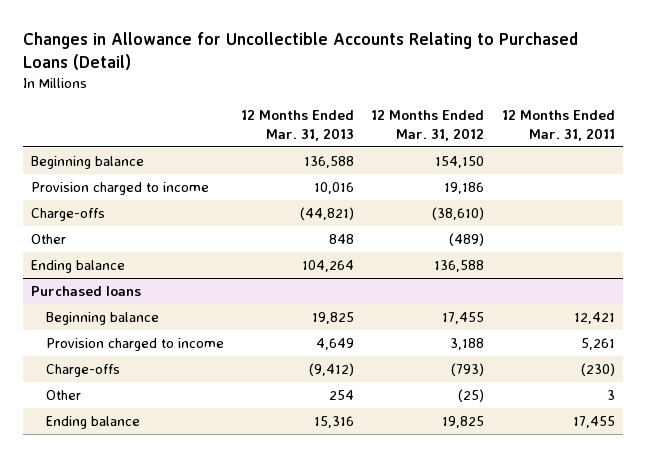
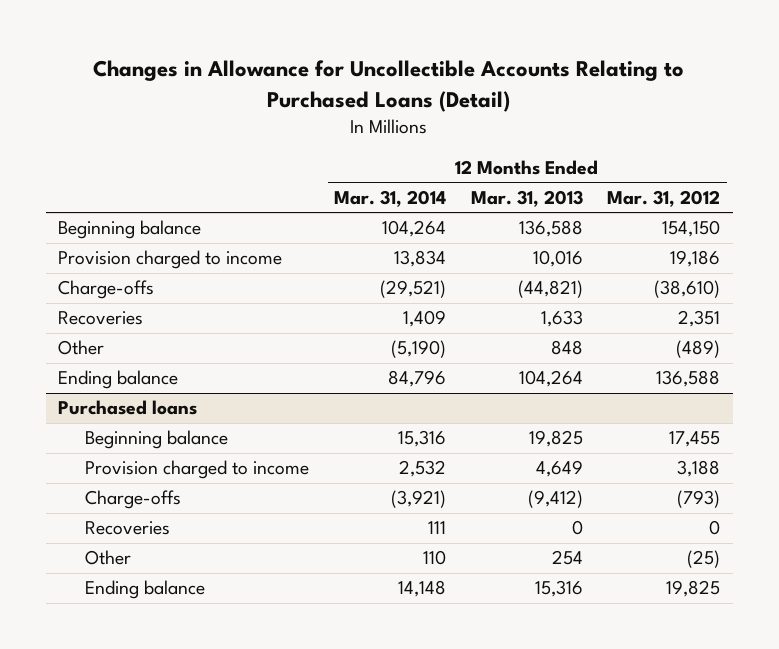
[501,110,615,141] 12 Months Ended Mar. 31, 2011 -> none
none -> [333,189,446,207] Mar. 31, 2014
none -> [58,311,144,326] Recoveries
none -> [85,521,171,536] Recoveries

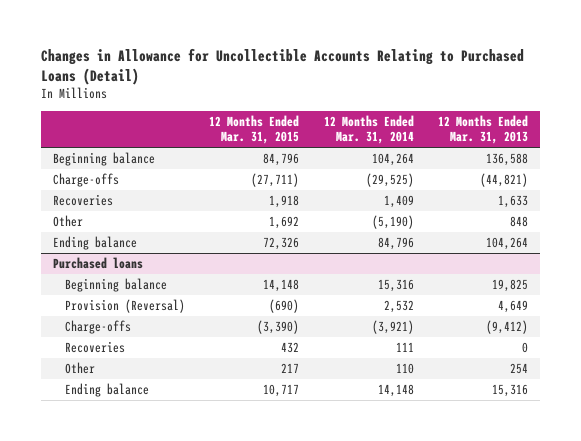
[607,189,721,207] Mar. 31, 2012 -> none
none -> [209,114,300,145] 12 Months Ended Mar. 31, 2015
[58,250,283,270] Provision charged to income -> none
[379,280,446,299] (29,521) -> [365,173,414,188] (29,525)
[85,460,310,480] Provision charged to income -> [65,299,186,314] Provision (Reversal)

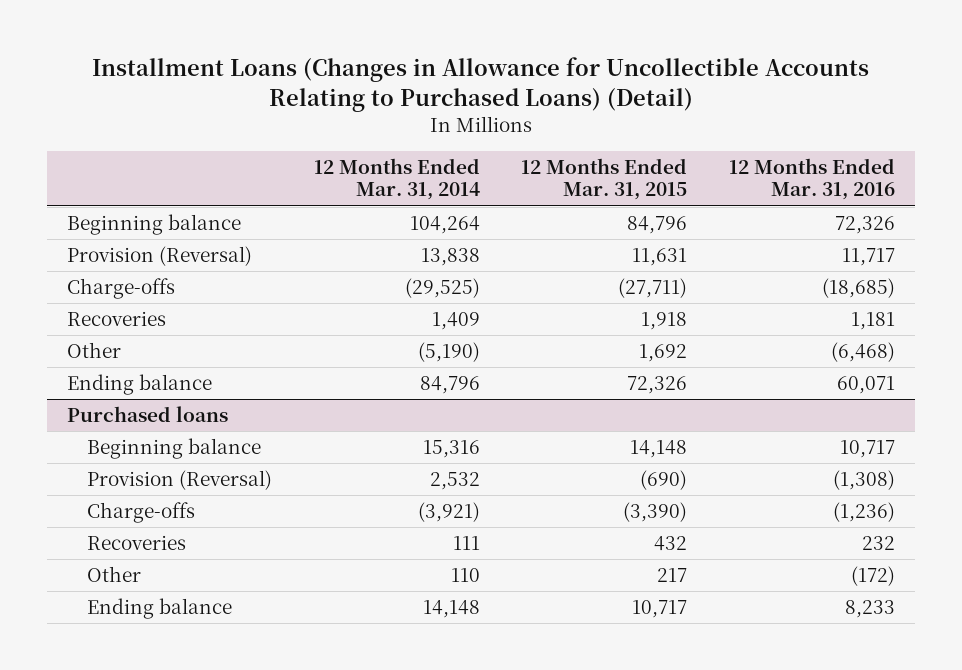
[40,47,524,85] Changes in Allowance for Uncollectible Accounts Relating to Purchased Loans (Detail) -> [91,57,869,113] Installment Loans (Changes in Allowance for Uncollectible Accounts Relating to Purchased Loans) (Detail)
[438,114,529,145] 12 Months Ended Mar. 31, 2013 -> none
none -> [728,158,895,201] 12 Months Ended Mar. 31, 2016
none -> [67,246,253,267] Provision (Reversal)

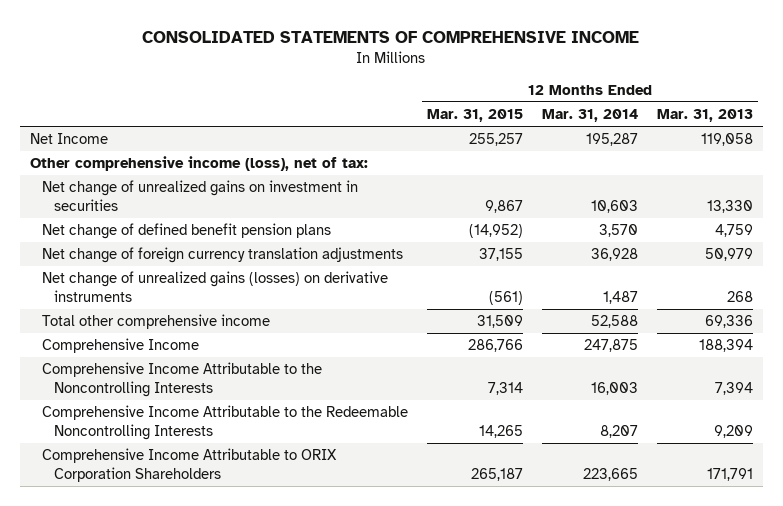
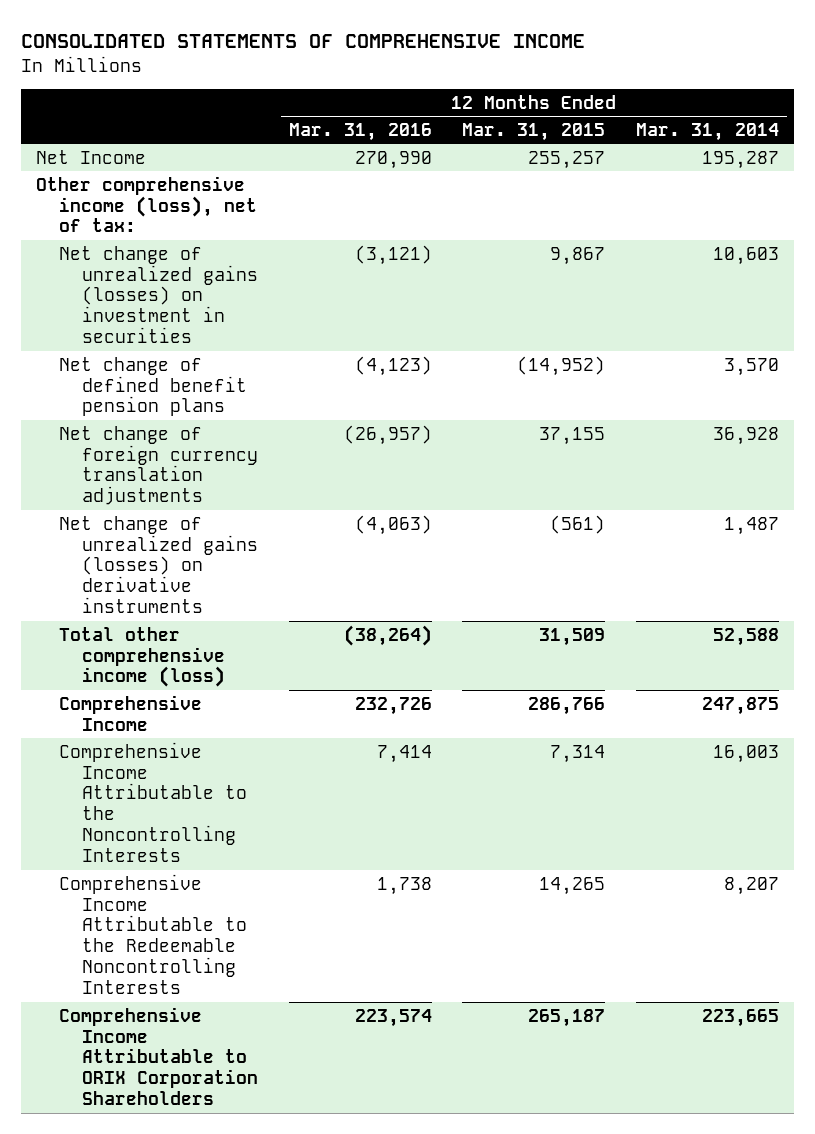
[657,109,754,123] Mar. 31, 2013 -> none
none -> [288,122,432,141] Mar. 31, 2016
[41,180,358,212] Net change of unrealized gains on investment in securities -> [59,245,259,344] Net change of unrealized gains (losses) on investment in securities
[41,314,270,330] Total other comprehensive income -> [59,626,226,688] Total other comprehensive income (loss)

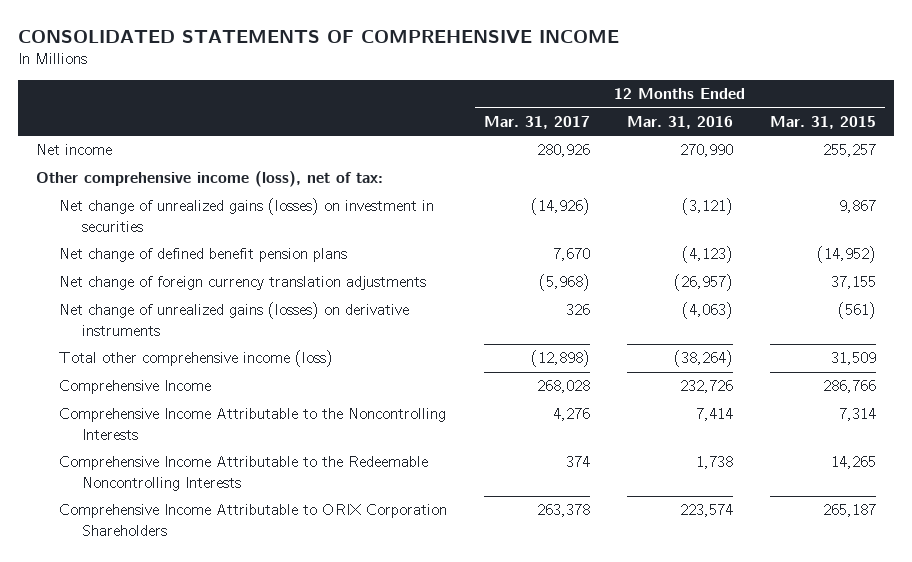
[636,122,780,141] Mar. 31, 2014 -> none
none -> [484,115,591,129] Mar. 31, 2017
[36,149,147,164] Net Income -> [36,144,113,156] Net income

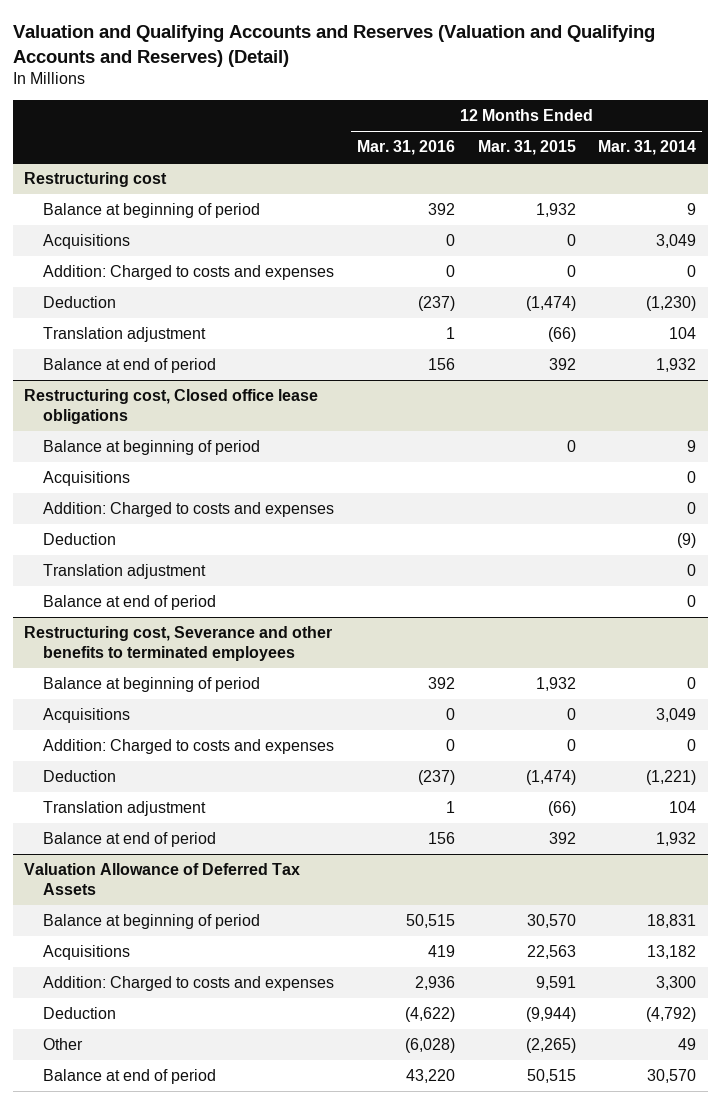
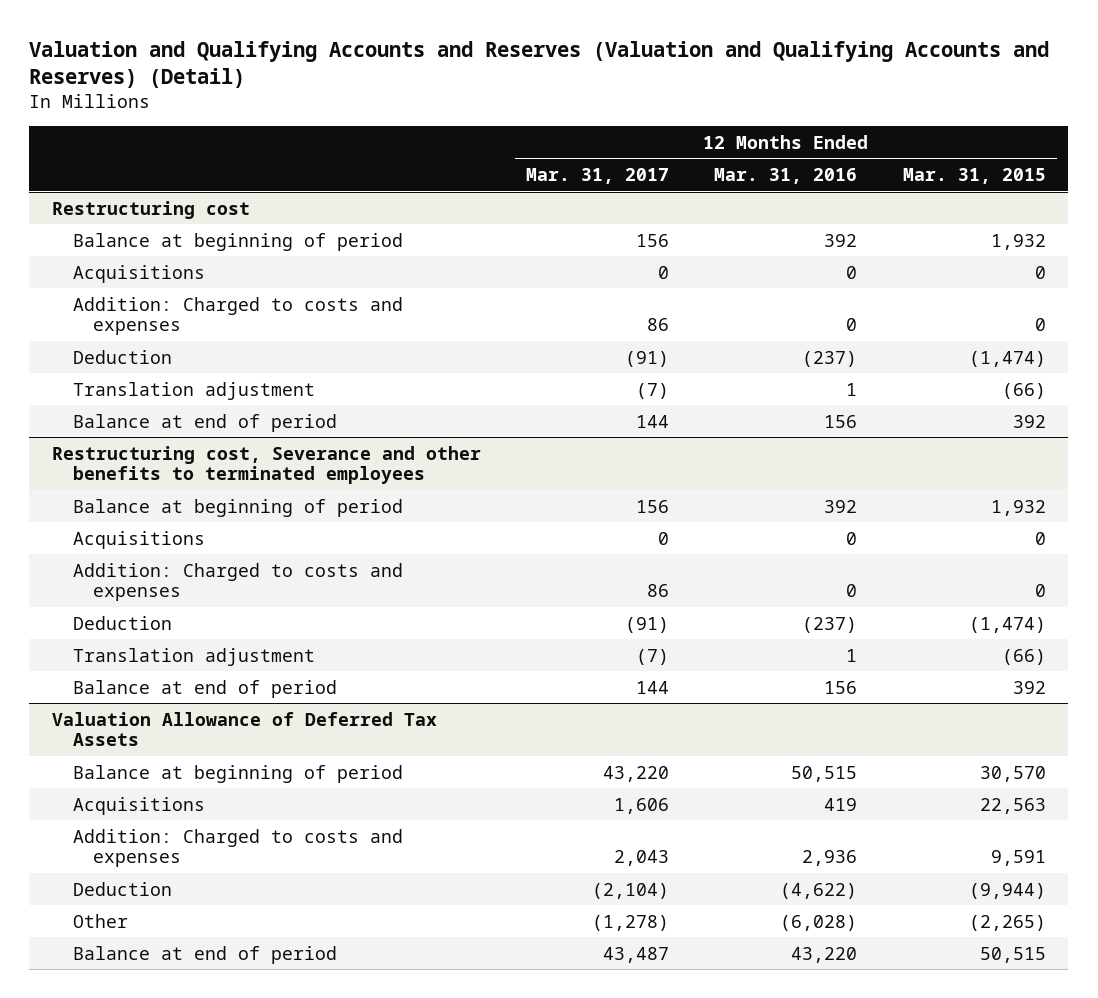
[598,140,697,156] Mar. 31, 2014 -> none
none -> [526,168,670,185] Mar. 31, 2017
[24,388,319,424] Restructuring cost, Closed office lease obligations -> none
[43,439,261,455] Balance at beginning of period -> none
[43,470,131,486] Acquisitions -> none
[43,501,335,517] Addition: Charged to costs and expenses -> none
[43,532,117,545] Deduction -> none
[43,563,207,579] Translation adjustment -> none
[43,594,217,610] Balance at end of period -> none

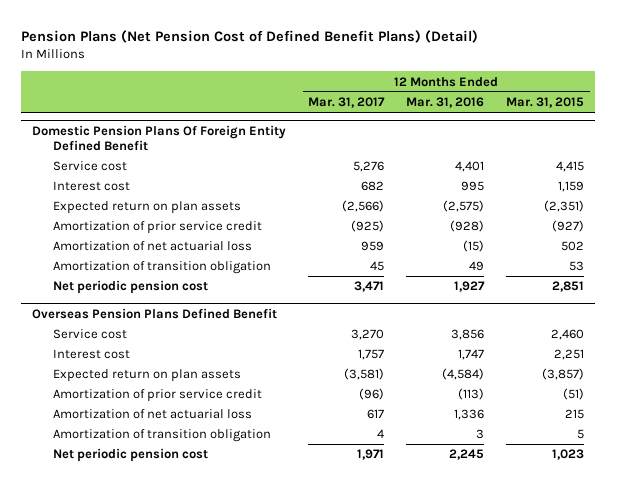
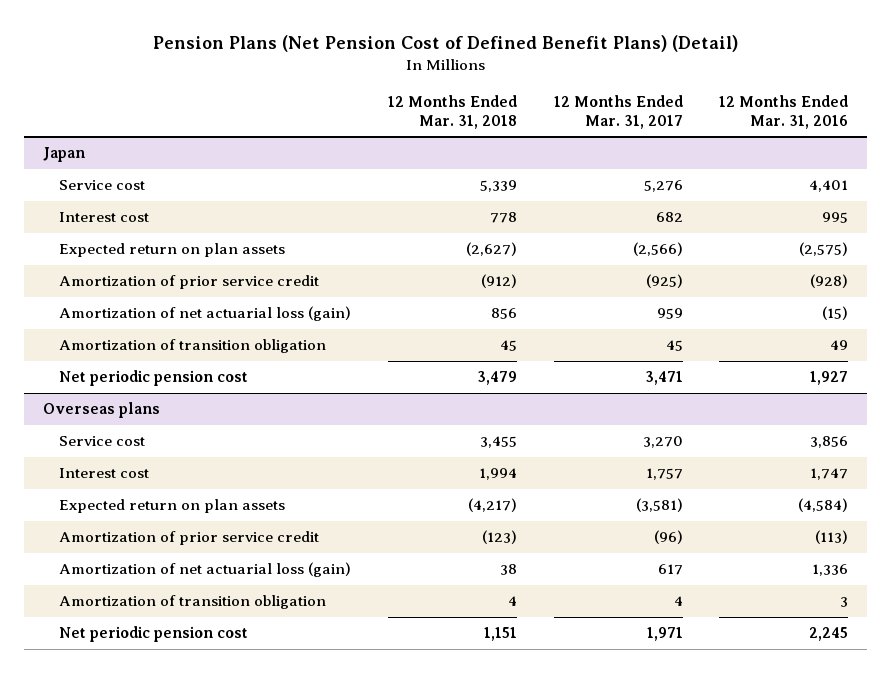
[506,96,585,108] Mar. 31, 2015 -> none
none -> [387,94,517,129] 12 Months Ended Mar. 31, 2018
[32,124,287,152] Domestic Pension Plans Of Foreign Entity Defined Benefit -> none
none -> [42,147,85,163] Japan
[52,241,252,252] Amortization of net actuarial loss -> [58,306,351,322] Amortization of net actuarial loss (gain)
[32,307,278,319] Overseas Pension Plans Defined Benefit -> none
none -> [42,402,160,419] Overseas plans
[52,409,252,420] Amortization of net actuarial loss -> [58,562,351,578] Amortization of net actuarial loss (gain)

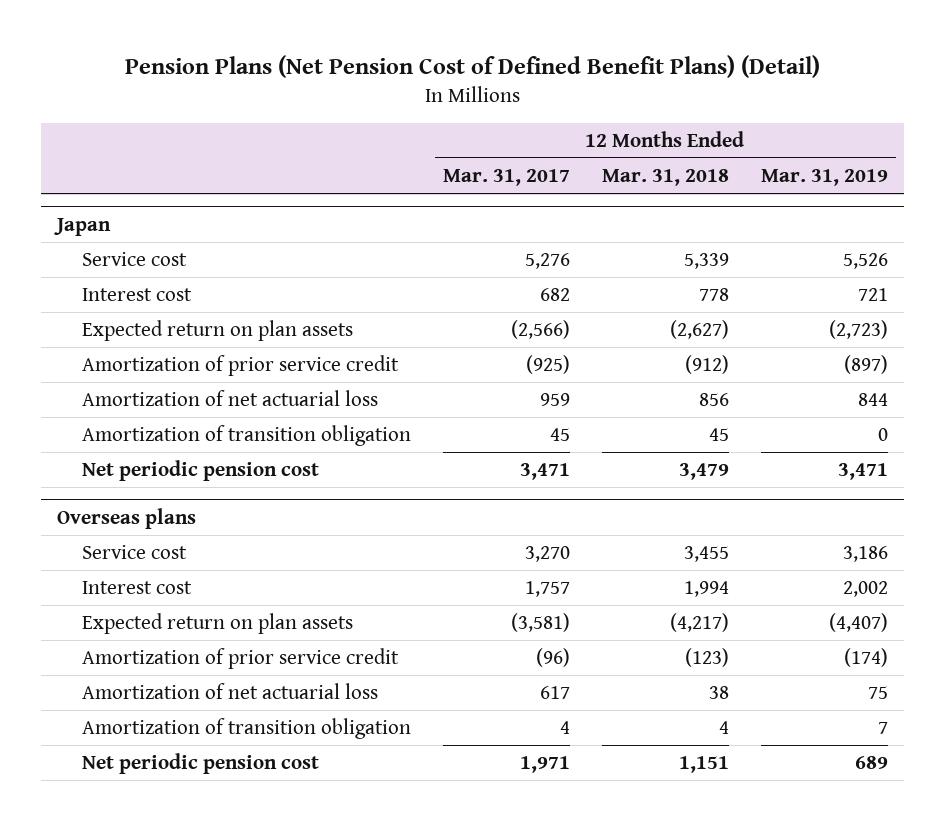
[719,94,849,129] 12 Months Ended Mar. 31, 2016 -> none
none -> [760,169,888,187] Mar. 31, 2019
[58,306,351,322] Amortization of net actuarial loss (gain) -> [81,390,378,407] Amortization of net actuarial loss
[58,562,351,578] Amortization of net actuarial loss (gain) -> [81,683,378,700] Amortization of net actuarial loss

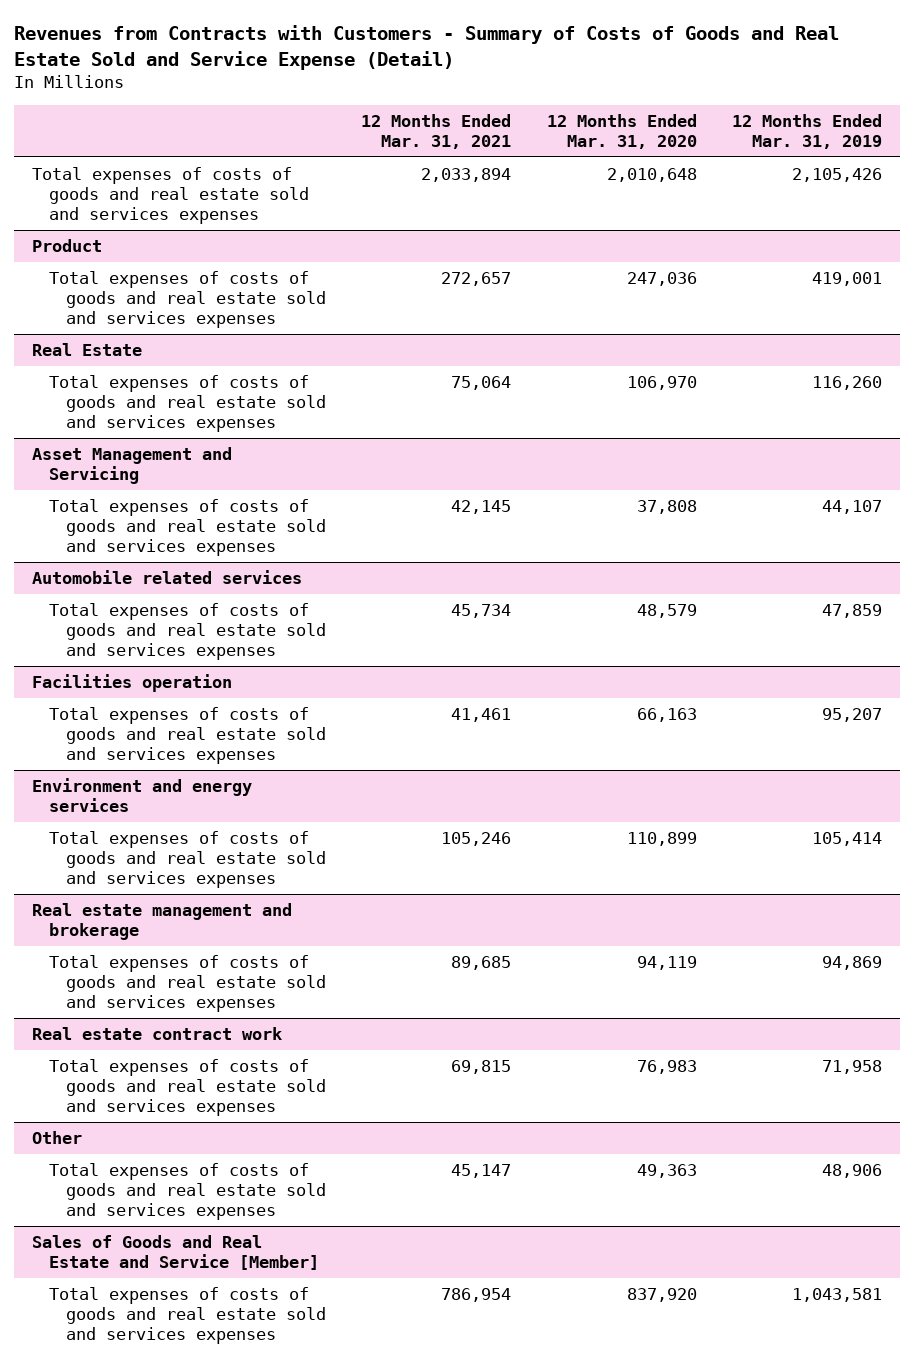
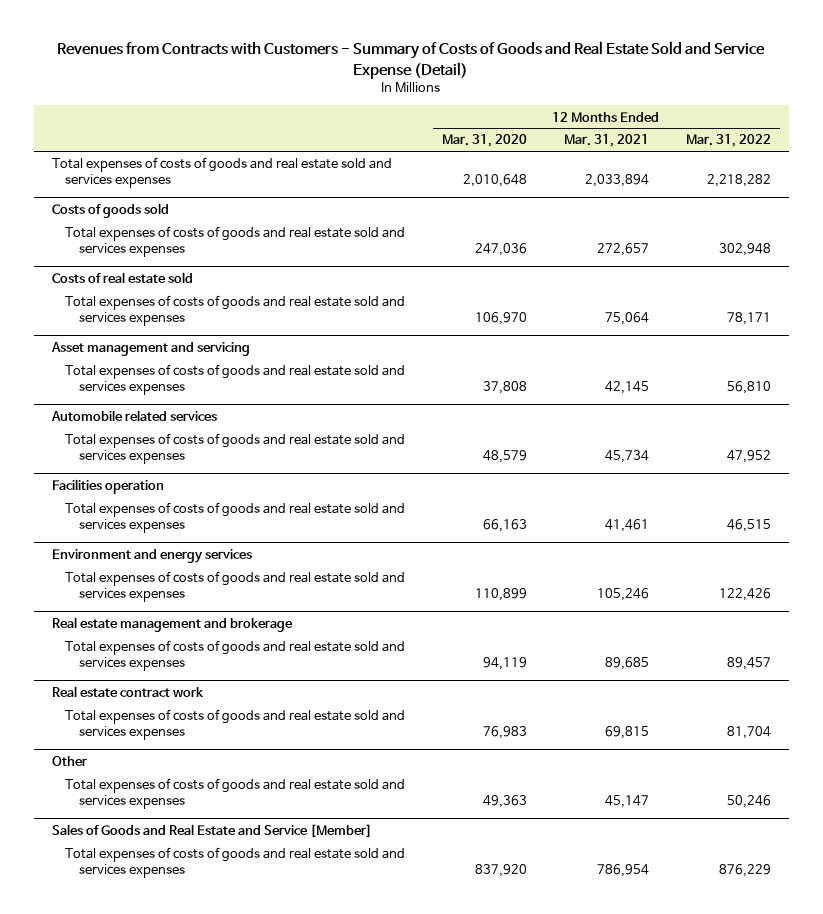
[732,113,883,149] 12 Months Ended Mar. 31, 2019 -> none
none -> [685,134,771,148] Mar. 31, 2022
[32,238,103,252] Product -> [52,202,170,218] Costs of goods sold
[32,342,143,356] Real Estate -> [52,271,194,283] Costs of real estate sold
[32,446,233,484] Asset Management and Servicing -> [51,341,251,356] Asset management and servicing

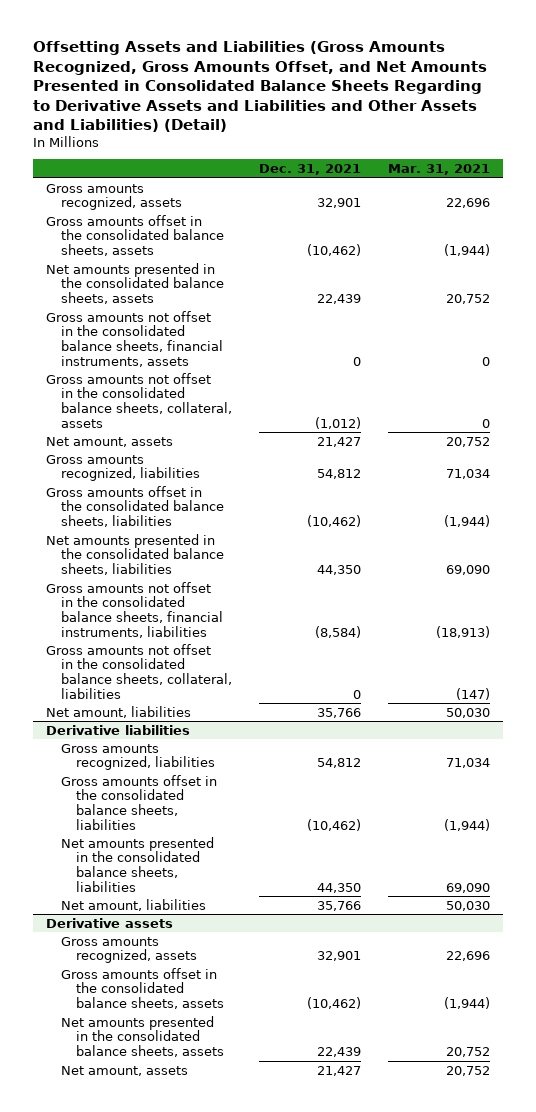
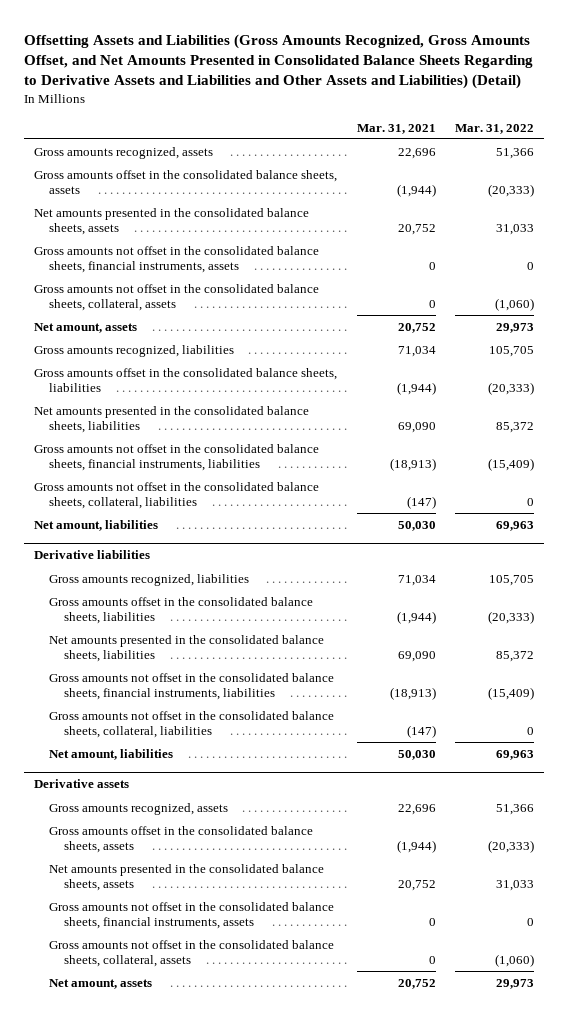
[258,164,361,176] Dec. 31, 2021 -> none
none -> [455,123,535,134] Mar. 31, 2022
none -> [49,672,335,701] Gross amounts not offset in the consolidated balance sheets, financial instruments, liabilities
none -> [49,710,335,739] Gross amounts not offset in the consolidated balance sheets, collateral, liabilities
none -> [49,901,335,930] Gross amounts not offset in the consolidated balance sheets, financial instruments, assets
none -> [49,939,335,968] Gross amounts not offset in the consolidated balance sheets, collateral, assets

